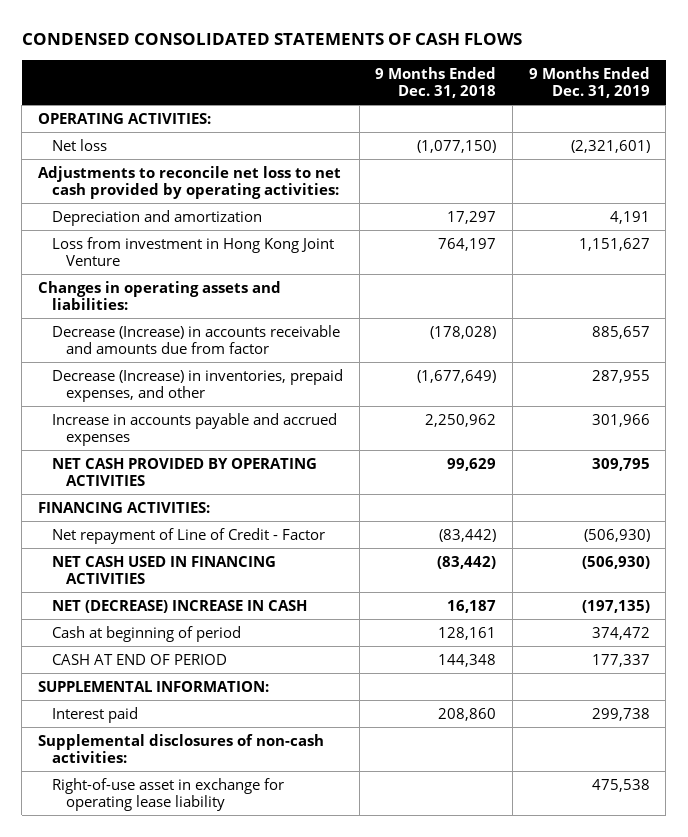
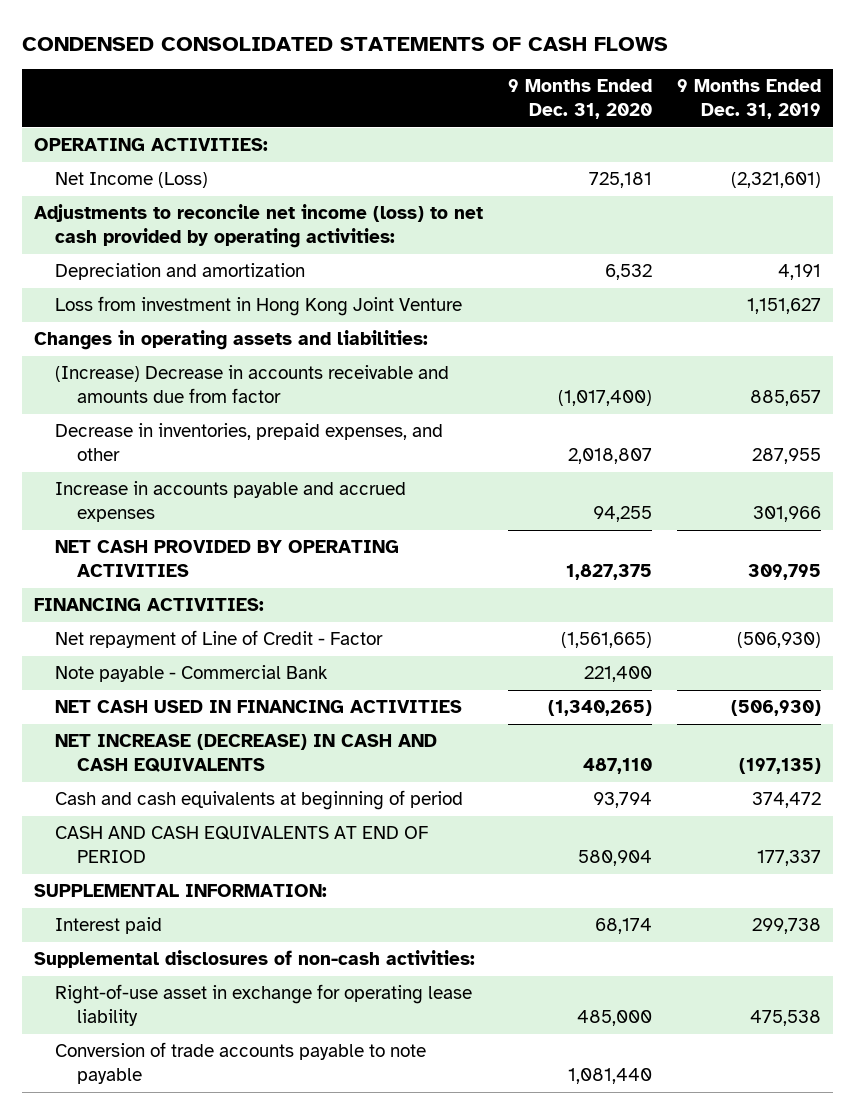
[375,66,497,99] 9 Months Ended Dec. 31, 2018 -> none
none -> [507,79,652,120] 9 Months Ended Dec. 31, 2020
[51,138,107,151] Net loss -> [55,172,209,189] Net Income (Loss)
[37,165,341,200] Adjustments to reconcile net loss to net cash provided by operating activities: -> [34,204,484,249] Adjustments to reconcile net income (loss) to net cash provided by operating activities:
[51,324,340,355] Decrease (Increase) in accounts receivable and amounts due from factor -> [55,365,450,404] (Increase) Decrease in accounts receivable and amounts due from factor
[51,368,343,403] Decrease (Increase) in inventories, prepaid expenses, and other -> [55,423,444,462] Decrease in inventories, prepaid expenses, and other
none -> [55,665,329,683] Note payable - Commercial Bank
[51,599,307,613] NET (DECREASE) INCREASE IN CASH -> [55,734,438,773] NET INCREASE (DECREASE) IN CASH AND CASH EQUIVALENTS
[51,625,241,642] Cash at beginning of period -> [55,790,464,811] Cash and cash equivalents at beginning of period
[51,653,227,665] CASH AT END OF PERIOD -> [55,826,429,864] CASH AND CASH EQUIVALENTS AT END OF PERIOD
none -> [55,1042,427,1085] Conversion of trade accounts payable to note payable

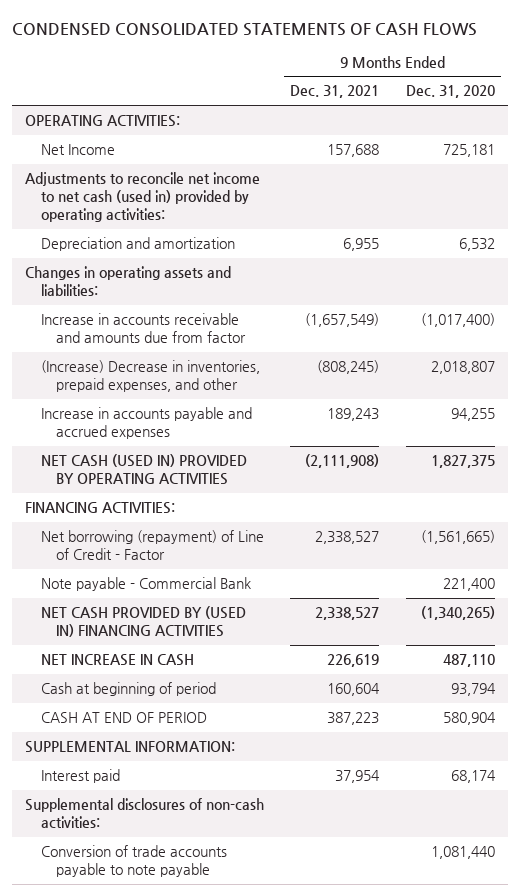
[676,79,821,120] 9 Months Ended Dec. 31, 2019 -> none
none -> [290,85,380,99] Dec. 31, 2021
[55,172,209,189] Net Income (Loss) -> [40,144,115,156] Net Income
[34,204,484,249] Adjustments to reconcile net income (loss) to net cash provided by operating activities: -> [25,172,261,223] Adjustments to reconcile net income to net cash (used in) provided by operating activities:
[55,296,463,317] Loss from investment in Hong Kong Joint Venture -> none
[55,365,450,404] (Increase) Decrease in accounts receivable and amounts due from factor -> [40,313,247,344] Increase in accounts receivable and amounts due from factor
[55,423,444,462] Decrease in inventories, prepaid expenses, and other -> [40,360,260,393] (Increase) Decrease in inventories, prepaid expenses, and other
[55,540,400,578] NET CASH PROVIDED BY OPERATING ACTIVITIES -> [40,454,247,486] NET CASH (USED IN) PROVIDED BY OPERATING ACTIVITIES
[55,630,384,649] Net repayment of Line of Credit - Factor -> [40,530,264,561] Net borrowing (repayment) of Line of Credit - Factor
[55,700,463,714] NET CASH USED IN FINANCING ACTIVITIES -> [40,606,246,638] NET CASH PROVIDED BY (USED IN) FINANCING ACTIVITIES
[55,734,438,773] NET INCREASE (DECREASE) IN CASH AND CASH EQUIVALENTS -> [40,654,194,667] NET INCREASE IN CASH
[55,790,464,811] Cash and cash equivalents at beginning of period -> [40,682,216,697] Cash at beginning of period
[55,826,429,864] CASH AND CASH EQUIVALENTS AT END OF PERIOD -> [40,712,207,724] CASH AT END OF PERIOD
[55,984,473,1027] Right-of-use asset in exchange for operating lease liability -> none

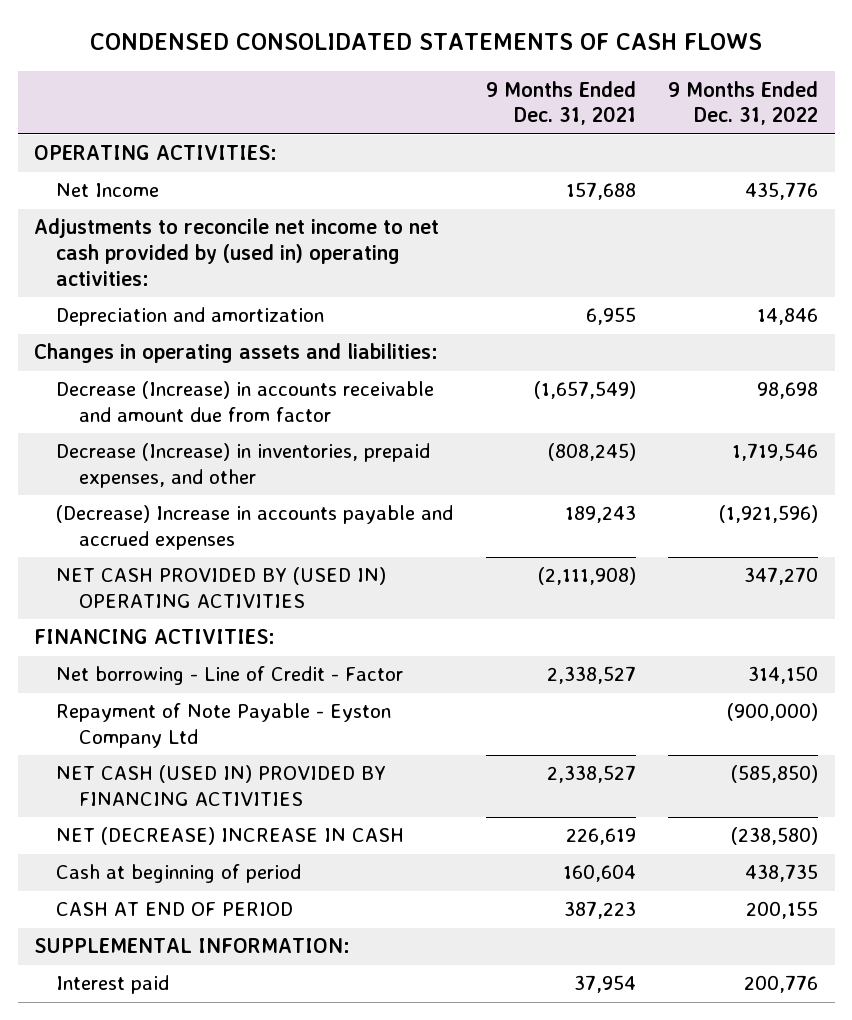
[405,85,495,99] Dec. 31, 2020 -> none
none -> [668,80,819,126] 9 Months Ended Dec. 31, 2022
[25,172,261,223] Adjustments to reconcile net income to net cash (used in) provided by operating activities: -> [34,218,440,286] Adjustments to reconcile net income to net cash provided by (used in) operating activities:
[40,313,247,344] Increase in accounts receivable and amounts due from factor -> [56,381,435,422] Decrease (Increase) in accounts receivable and amount due from factor
[40,360,260,393] (Increase) Decrease in inventories, prepaid expenses, and other -> [56,443,431,488] Decrease (Increase) in inventories, prepaid expenses, and other
[40,407,252,440] Increase in accounts payable and accrued expenses -> [56,505,454,550] (Decrease) Increase in accounts payable and accrued expenses
[40,454,247,486] NET CASH (USED IN) PROVIDED BY OPERATING ACTIVITIES -> [56,567,387,608] NET CASH PROVIDED BY (USED IN) OPERATING ACTIVITIES
[40,577,251,592] Note payable - Commercial Bank -> none
[40,530,264,561] Net borrowing (repayment) of Line of Credit - Factor -> [56,666,404,686] Net borrowing - Line of Credit - Factor
none -> [56,703,392,748] Repayment of Note Payable - Eyston Company Ltd
[40,606,246,638] NET CASH PROVIDED BY (USED IN) FINANCING ACTIVITIES -> [56,765,387,806] NET CASH (USED IN) PROVIDED BY FINANCING ACTIVITIES
[40,654,194,667] NET INCREASE IN CASH -> [56,827,405,846] NET (DECREASE) INCREASE IN CASH
[25,798,265,829] Supplemental disclosures of non-cash activities: -> none
[40,845,227,878] Conversion of trade accounts payable to note payable -> none

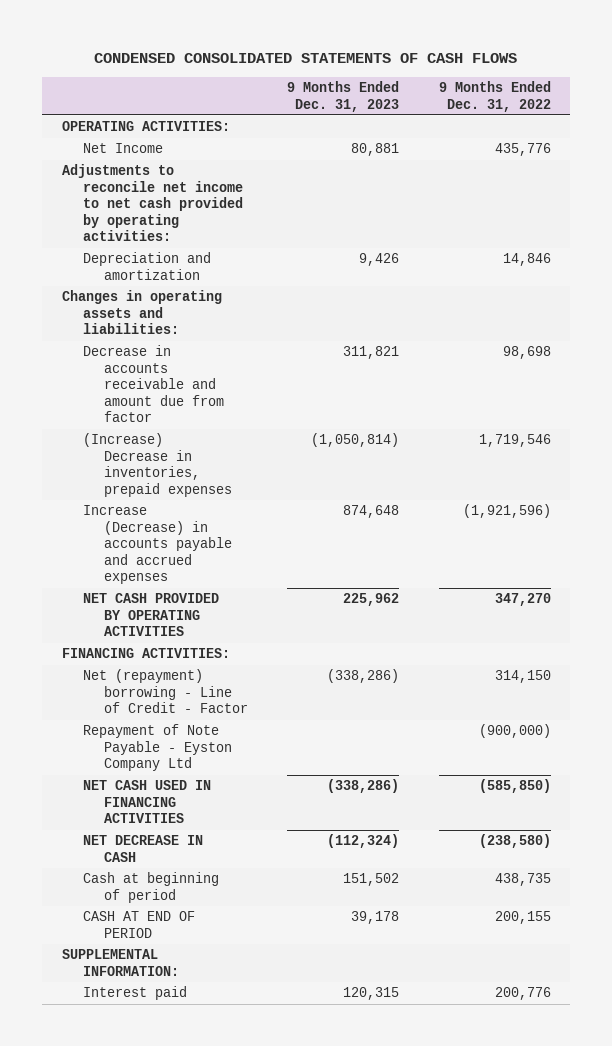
[485,80,636,126] 9 Months Ended Dec. 31, 2021 -> none
none -> [287,81,400,112] 9 Months Ended Dec. 31, 2023
[34,218,440,286] Adjustments to reconcile net income to net cash provided by (used in) operating activities: -> [61,164,244,242] Adjustments to reconcile net income to net cash provided by operating activities:
[56,381,435,422] Decrease (Increase) in accounts receivable and amount due from factor -> [83,345,225,423] Decrease in accounts receivable and amount due from factor
[56,443,431,488] Decrease (Increase) in inventories, prepaid expenses, and other -> [83,433,233,497] (Increase) Decrease in inventories, prepaid expenses
[56,505,454,550] (Decrease) Increase in accounts payable and accrued expenses -> [83,505,233,585] Increase (Decrease) in accounts payable and accrued expenses
[56,567,387,608] NET CASH PROVIDED BY (USED IN) OPERATING ACTIVITIES -> [83,593,220,637] NET CASH PROVIDED BY OPERATING ACTIVITIES
[56,666,404,686] Net borrowing - Line of Credit - Factor -> [83,669,249,714] Net (repayment) borrowing - Line of Credit - Factor
[56,765,387,806] NET CASH (USED IN) PROVIDED BY FINANCING ACTIVITIES -> [83,780,212,824] NET CASH USED IN FINANCING ACTIVITIES
[56,827,405,846] NET (DECREASE) INCREASE IN CASH -> [83,835,204,862] NET DECREASE IN CASH

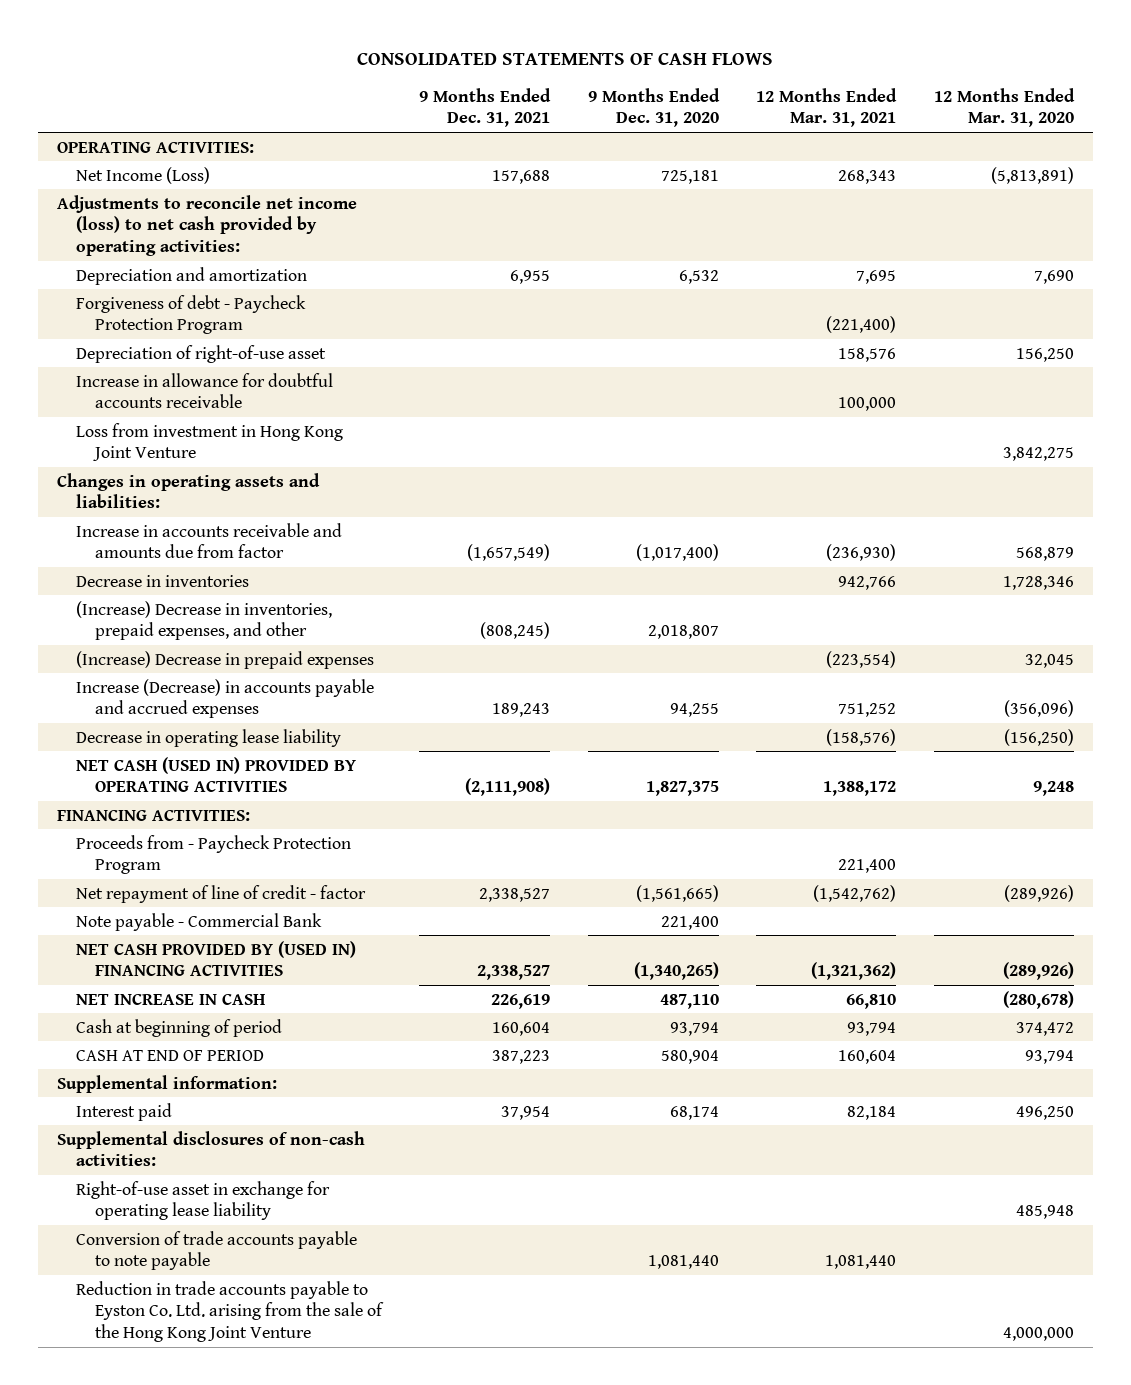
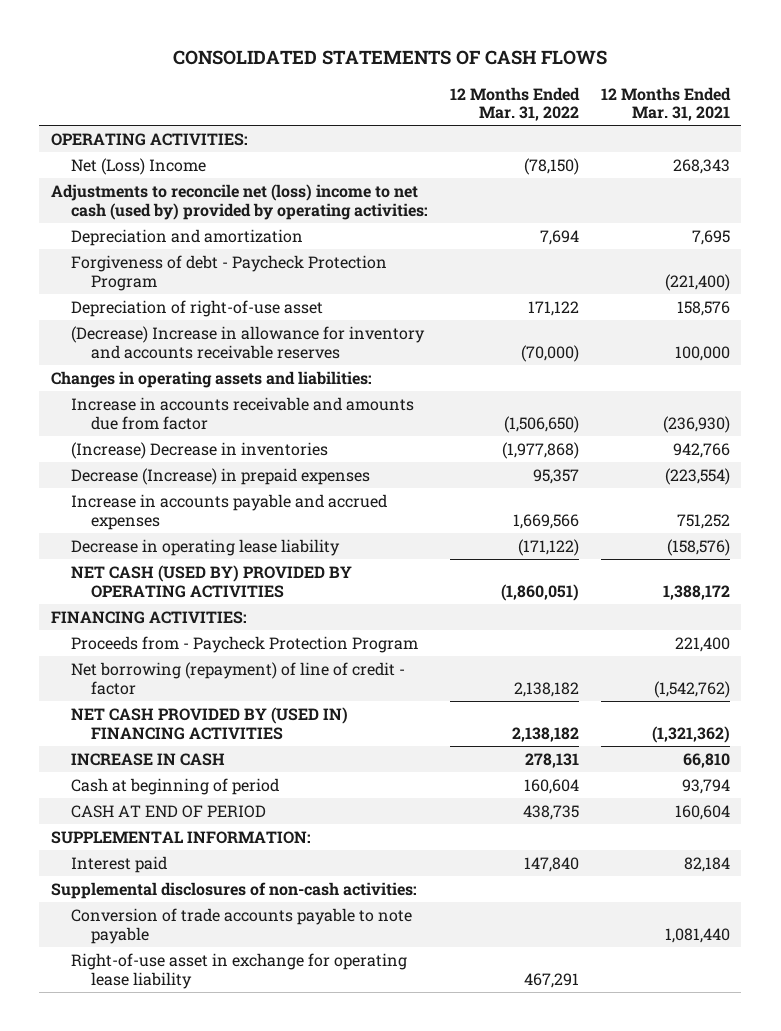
[419,87,552,128] 9 Months Ended Dec. 31, 2021 -> none
[587,87,720,128] 9 Months Ended Dec. 31, 2020 -> none
[933,87,1075,128] 12 Months Ended Mar. 31, 2020 -> none
none -> [449,86,580,122] 12 Months Ended Mar. 31, 2022
[75,166,210,184] Net Income (Loss) -> [70,157,206,175] Net (Loss) Income
[56,194,357,257] Adjustments to reconcile net income (loss) to net cash provided by operating activities: -> [50,183,428,220] Adjustments to reconcile net (loss) income to net cash (used by) provided by operating activities:
[75,422,343,462] Loss from investment in Hong Kong Joint Venture -> none
[75,372,333,409] Increase in allowance for doubtful accounts receivable -> [70,325,425,359] (Decrease) Increase in allowance for inventory and accounts receivable reserves
[75,600,332,641] (Increase) Decrease in inventories, prepaid expenses, and other -> none
[75,574,249,587] Decrease in inventories -> [70,441,328,459] (Increase) Decrease in inventories
[75,650,374,669] (Increase) Decrease in prepaid expenses -> [70,467,370,485] Decrease (Increase) in prepaid expenses
[75,678,374,719] Increase (Decrease) in accounts payable and accrued expenses -> [70,493,387,530] Increase in accounts payable and accrued expenses
[75,756,356,793] NET CASH (USED IN) PROVIDED BY OPERATING ACTIVITIES -> [70,564,352,598] NET CASH (USED BY) PROVIDED BY OPERATING ACTIVITIES
[75,912,322,931] Note payable - Commercial Bank -> none
[75,884,366,903] Net repayment of line of credit - factor -> [70,661,405,695] Net borrowing (repayment) of line of credit - factor
[75,993,265,1005] NET INCREASE IN CASH -> [70,752,225,766] INCREASE IN CASH
[56,1074,277,1093] Supplemental information: -> [50,830,311,844] SUPPLEMENTAL INFORMATION:
[75,1280,384,1343] Reduction in trade accounts payable to Eyston Co. Ltd. arising from the sale of the Hong Kong Joint Venture -> none
[75,1180,330,1221] Right-of-use asset in exchange for operating lease liability -> [70,952,407,989] Right-of-use asset in exchange for operating lease liability

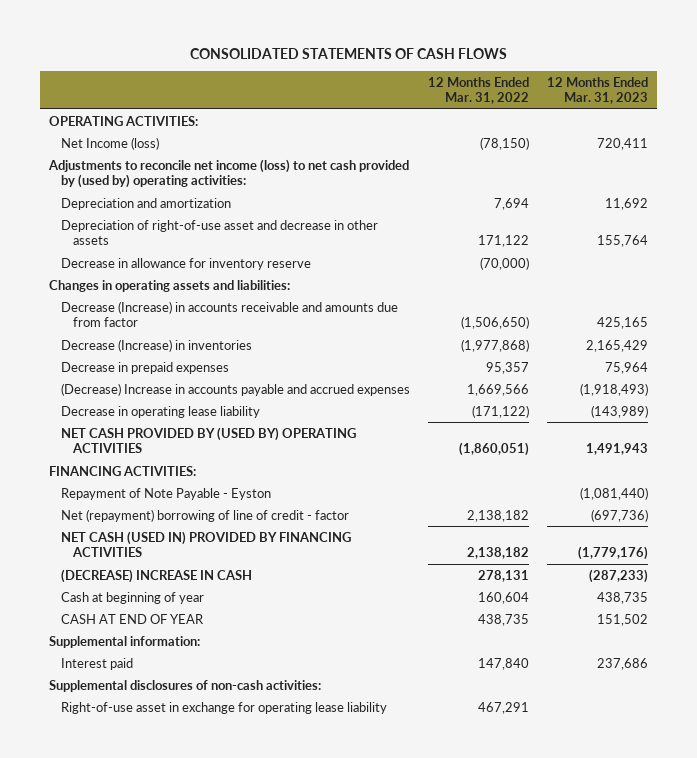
[600,86,731,122] 12 Months Ended Mar. 31, 2021 -> none
none -> [547,76,649,105] 12 Months Ended Mar. 31, 2023
[70,157,206,175] Net (Loss) Income -> [61,136,160,150] Net Income (loss)
[50,183,428,220] Adjustments to reconcile net (loss) income to net cash (used by) provided by operating activities: -> [47,158,409,188] Adjustments to reconcile net income (loss) to net cash provided by (used by) operating activities:
[70,254,387,291] Forgiveness of debt - Paycheck Protection Program -> none
[70,325,425,359] (Decrease) Increase in allowance for inventory and accounts receivable reserves -> none
[70,299,323,317] Depreciation of right-of-use asset -> [61,219,379,245] Depreciation of right-of-use asset and decrease in other assets
none -> [61,257,312,270] Decrease in allowance for inventory reserve
[70,396,414,430] Increase in accounts receivable and amounts due from factor -> [61,300,399,327] Decrease (Increase) in accounts receivable and amounts due from factor
[70,441,328,459] (Increase) Decrease in inventories -> [61,338,253,352] Decrease (Increase) in inventories
[70,467,370,485] Decrease (Increase) in prepaid expenses -> [61,361,230,374] Decrease in prepaid expenses
[70,493,387,530] Increase in accounts payable and accrued expenses -> [61,382,411,396] (Decrease) Increase in accounts payable and accrued expenses
[70,564,352,598] NET CASH (USED BY) PROVIDED BY OPERATING ACTIVITIES -> [61,426,357,453] NET CASH PROVIDED BY (USED BY) OPERATING ACTIVITIES
[70,635,418,653] Proceeds from - Paycheck Protection Program -> none
none -> [61,487,272,500] Repayment of Note Payable - Eyston
[70,661,405,695] Net borrowing (repayment) of line of credit - factor -> [61,508,350,522] Net (repayment) borrowing of line of credit - factor
[70,706,348,740] NET CASH PROVIDED BY (USED IN) FINANCING ACTIVITIES -> [61,530,352,557] NET CASH (USED IN) PROVIDED BY FINANCING ACTIVITIES
[70,752,225,766] INCREASE IN CASH -> [61,568,253,583] (DECREASE) INCREASE IN CASH
[70,777,279,795] Cash at beginning of period -> [61,591,205,604] Cash at beginning of year
[70,804,266,818] CASH AT END OF PERIOD -> [61,613,205,624] CASH AT END OF YEAR
[50,830,311,844] SUPPLEMENTAL INFORMATION: -> [48,635,200,648] Supplemental information:
[70,907,412,944] Conversion of trade accounts payable to note payable -> none

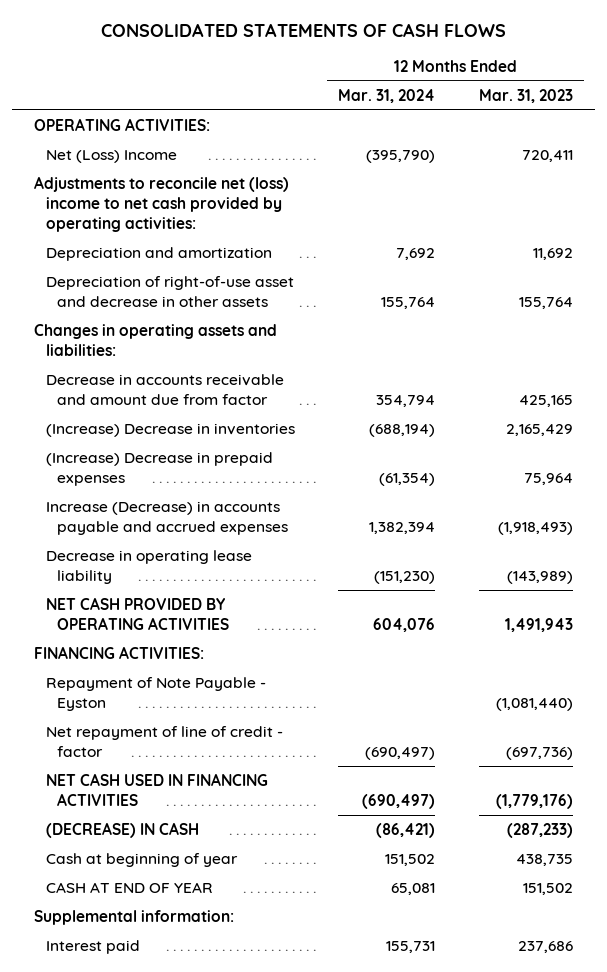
[428,76,530,105] 12 Months Ended Mar. 31, 2022 -> none
none -> [338,88,436,103] Mar. 31, 2024
[61,136,160,150] Net Income (loss) -> [45,149,177,163] Net (Loss) Income
[47,158,409,188] Adjustments to reconcile net income (loss) to net cash provided by (used by) operating activities: -> [34,175,290,233] Adjustments to reconcile net (loss) income to net cash provided by operating activities:
[61,257,312,270] Decrease in allowance for inventory reserve -> none
[61,300,399,327] Decrease (Increase) in accounts receivable and amounts due from factor -> [45,373,284,405] Decrease in accounts receivable and amount due from factor
[61,338,253,352] Decrease (Increase) in inventories -> [45,422,295,437] (Increase) Decrease in inventories
[61,361,230,374] Decrease in prepaid expenses -> [45,451,273,486] (Increase) Decrease in prepaid expenses
[61,382,411,396] (Decrease) Increase in accounts payable and accrued expenses -> [45,500,288,535] Increase (Decrease) in accounts payable and accrued expenses
[61,426,357,453] NET CASH PROVIDED BY (USED BY) OPERATING ACTIVITIES -> [45,596,229,630] NET CASH PROVIDED BY OPERATING ACTIVITIES
[61,508,350,522] Net (repayment) borrowing of line of credit - factor -> [45,725,283,757] Net repayment of line of credit - factor
[61,530,352,557] NET CASH (USED IN) PROVIDED BY FINANCING ACTIVITIES -> [45,772,268,806] NET CASH USED IN FINANCING ACTIVITIES
[61,568,253,583] (DECREASE) INCREASE IN CASH -> [45,821,199,838] (DECREASE) IN CASH
[48,679,321,692] Supplemental disclosures of non-cash activities: -> none
[61,701,388,714] Right-of-use asset in exchange for operating lease liability -> none

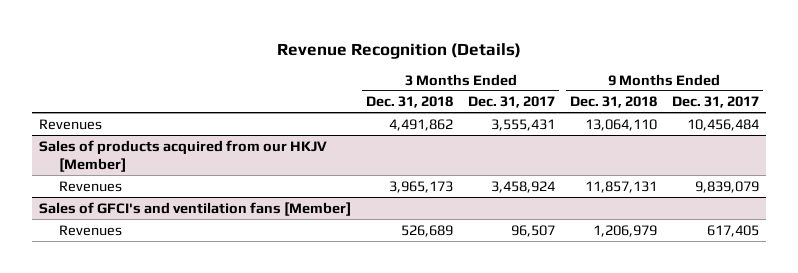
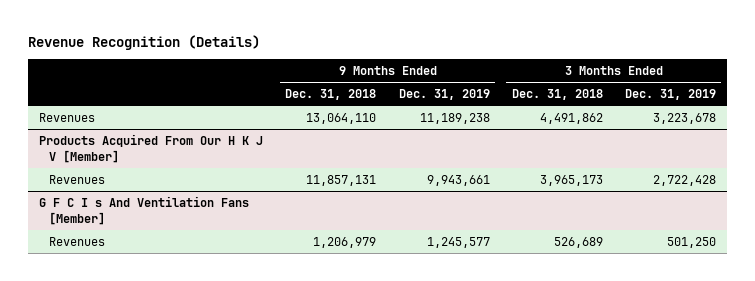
[468,96,556,109] Dec. 31, 2017 -> none
[671,96,759,109] Dec. 31, 2017 -> none
none -> [398,88,490,100] Dec. 31, 2019
none -> [624,88,716,100] Dec. 31, 2019
[39,139,328,172] Sales of products acquired from our HKJV [Member] -> [39,133,264,163] Products Acquired From Our H K J V [Member]
[39,201,352,216] Sales of GFCI's and ventilation fans [Member] -> [39,195,250,225] G F C I s And Ventilation Fans [Member]

